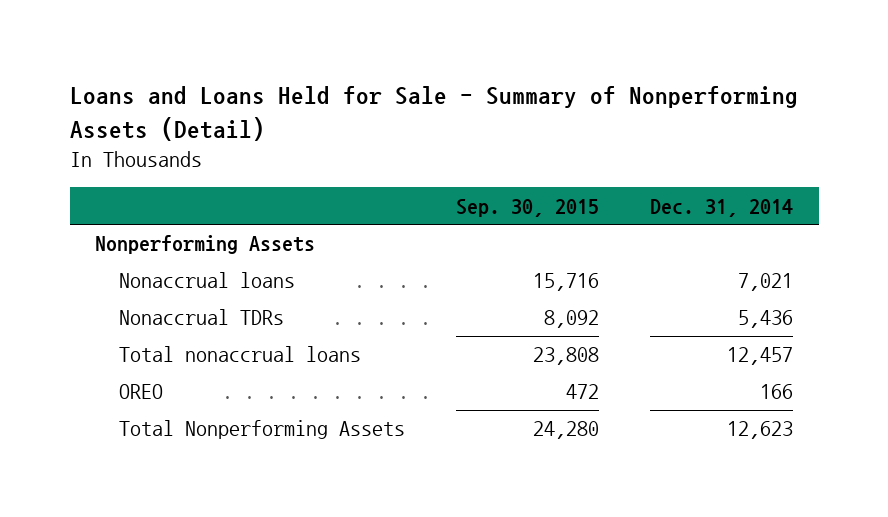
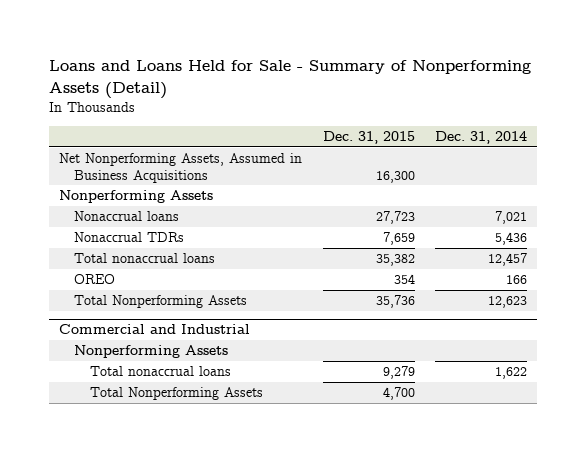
[456,198,600,217] Sep. 30, 2015 -> none
none -> [322,131,415,145] Dec. 31, 2015
none -> [59,153,303,183] Net Nonperforming Assets, Assumed in Business Acquisitions
none -> [59,324,251,335] Commercial and Industrial
none -> [74,345,229,359] Nonperforming Assets
none -> [89,366,231,377] Total nonaccrual loans
none -> [89,387,263,401] Total Nonperforming Assets

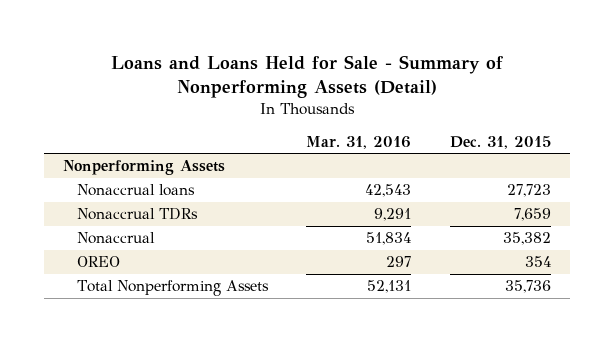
[435,131,528,145] Dec. 31, 2014 -> none
none -> [306,135,412,149] Mar. 31, 2016
[59,153,303,183] Net Nonperforming Assets, Assumed in Business Acquisitions -> none
[74,253,216,264] Total nonaccrual loans -> [76,232,155,245] Nonaccrual
[59,324,251,335] Commercial and Industrial -> none
[74,345,229,359] Nonperforming Assets -> none
[89,366,231,377] Total nonaccrual loans -> none
[89,387,263,401] Total Nonperforming Assets -> none

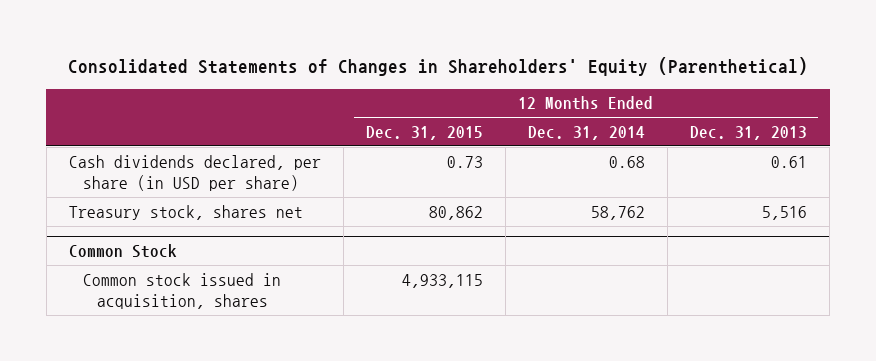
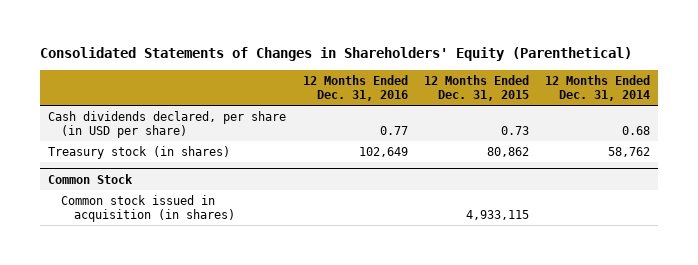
[689,125,807,140] Dec. 31, 2013 -> none
none -> [302,75,408,101] 12 Months Ended Dec. 31, 2016
[68,204,303,220] Treasury stock, shares net -> [48,145,231,159] Treasury stock (in shares)
[82,272,281,310] Common stock issued in acquisition, shares -> [61,194,235,222] Common stock issued in acquisition (in shares)

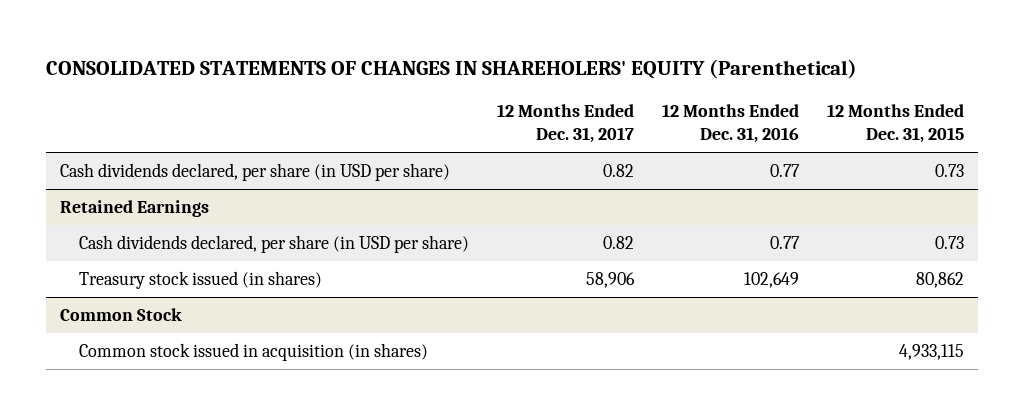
[40,47,633,62] Consolidated Statements of Changes in Shareholders' Equity (Parenthetical) -> [46,58,858,79] CONSOLIDATED STATEMENTS OF CHANGES IN SHAREHOLERS' EQUITY (Parenthetical)
[545,75,651,101] 12 Months Ended Dec. 31, 2014 -> none
none -> [497,104,635,144] 12 Months Ended Dec. 31, 2017
none -> [60,200,210,218] Retained Earnings
none -> [79,235,470,254] Cash dividends declared, per share (in USD per share)
[48,145,231,159] Treasury stock (in shares) -> [79,271,323,290] Treasury stock issued (in shares)

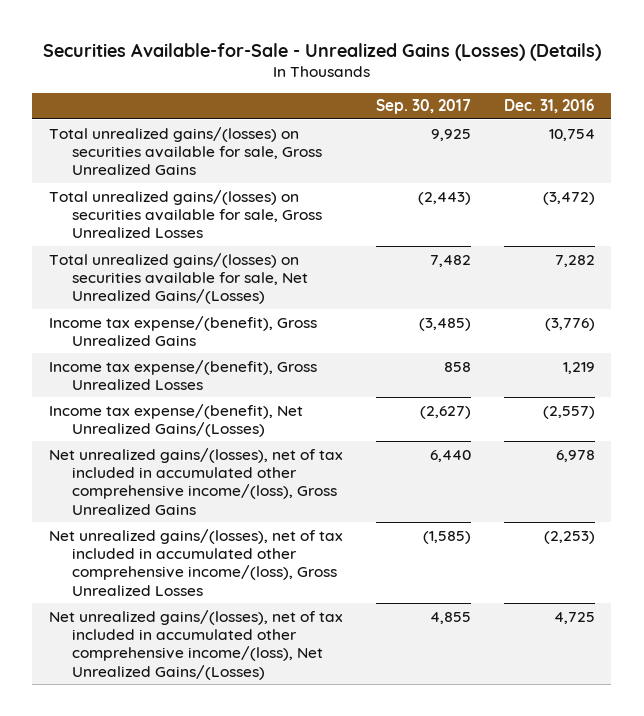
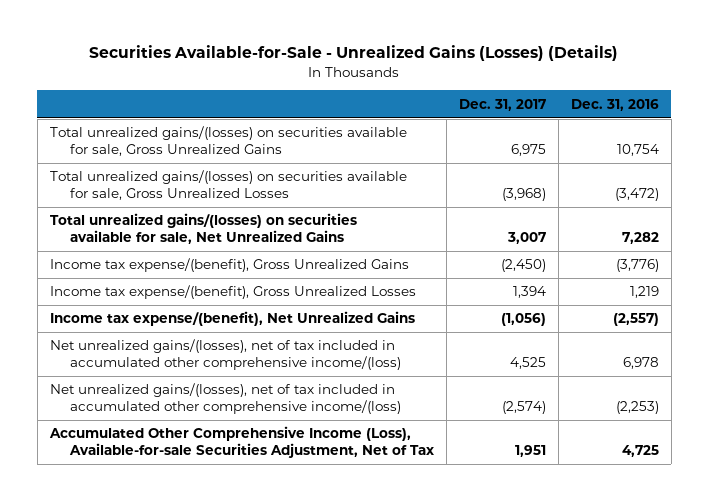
[375,99,471,115] Sep. 30, 2017 -> none
none -> [458,98,546,111] Dec. 31, 2017
[48,252,309,305] Total unrealized gains/(losses) on securities available for sale, Net Unrealized Gains/(Losses) -> [49,213,357,245] Total unrealized gains/(losses) on securities available for sale, Net Unrealized Gains
[48,403,303,437] Income tax expense/(benefit), Net Unrealized Gains/(Losses) -> [49,311,415,327] Income tax expense/(benefit), Net Unrealized Gains
[48,447,343,515] Net unrealized gains/(losses), net of tax included in accumulated other comprehensive income/(loss), Gross Unrealized Gains -> [49,339,401,371] Net unrealized gains/(losses), net of tax included in accumulated other comprehensive income/(loss)
[48,528,343,596] Net unrealized gains/(losses), net of tax included in accumulated other comprehensive income/(loss), Gross Unrealized Losses -> [49,383,401,415] Net unrealized gains/(losses), net of tax included in accumulated other comprehensive income/(loss)
[48,609,343,680] Net unrealized gains/(losses), net of tax included in accumulated other comprehensive income/(loss), Net Unrealized Gains/(Losses) -> [48,426,434,459] Accumulated Other Comprehensive Income (Loss), Available-for-sale Securities Adjustment, Net of Tax

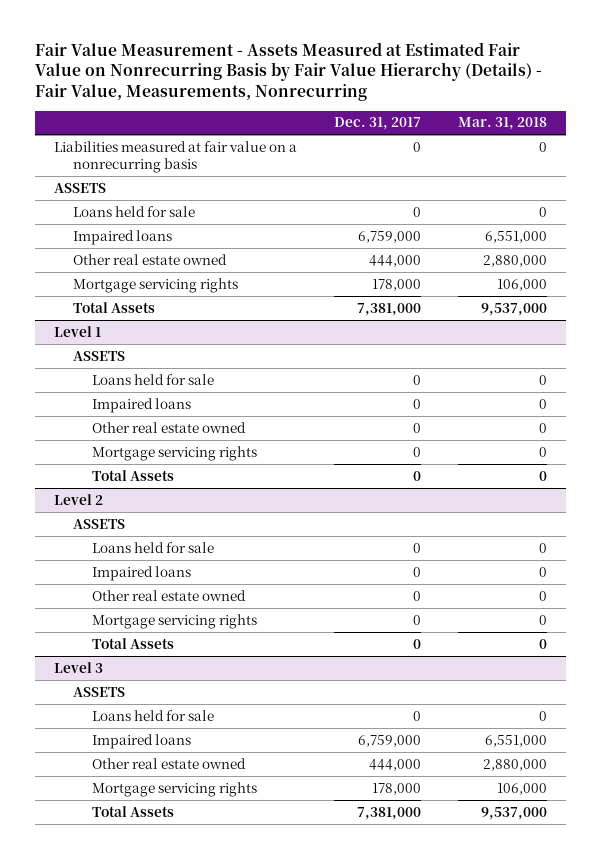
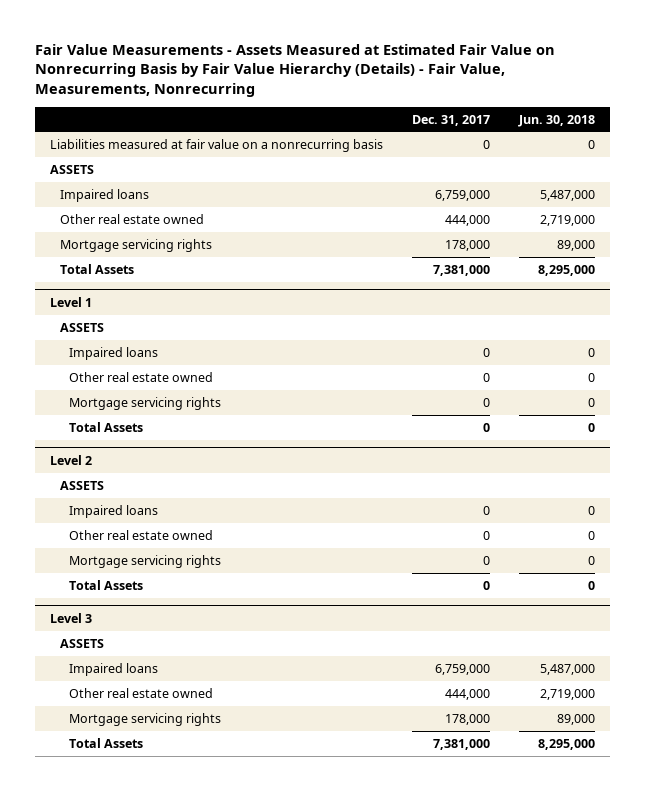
[34,41,542,102] Fair Value Measurement - Assets Measured at Estimated Fair Value on Nonrecurring Basis by Fair Value Hierarchy (Details) - Fair Value, Measurements, Nonrecurring -> [35,43,556,97] Fair Value Measurements - Assets Measured at Estimated Fair Value on Nonrecurring Basis by Fair Value Hierarchy (Details) - Fair Value, Measurements, Nonrecurring
[458,117,548,131] Mar. 31, 2018 -> none
none -> [518,114,596,127] Jun. 30, 2018
[72,205,195,217] Loans held for sale -> none
[92,373,215,385] Loans held for sale -> none
[92,541,215,553] Loans held for sale -> none
[92,709,215,721] Loans held for sale -> none

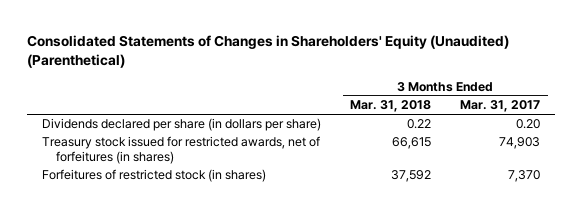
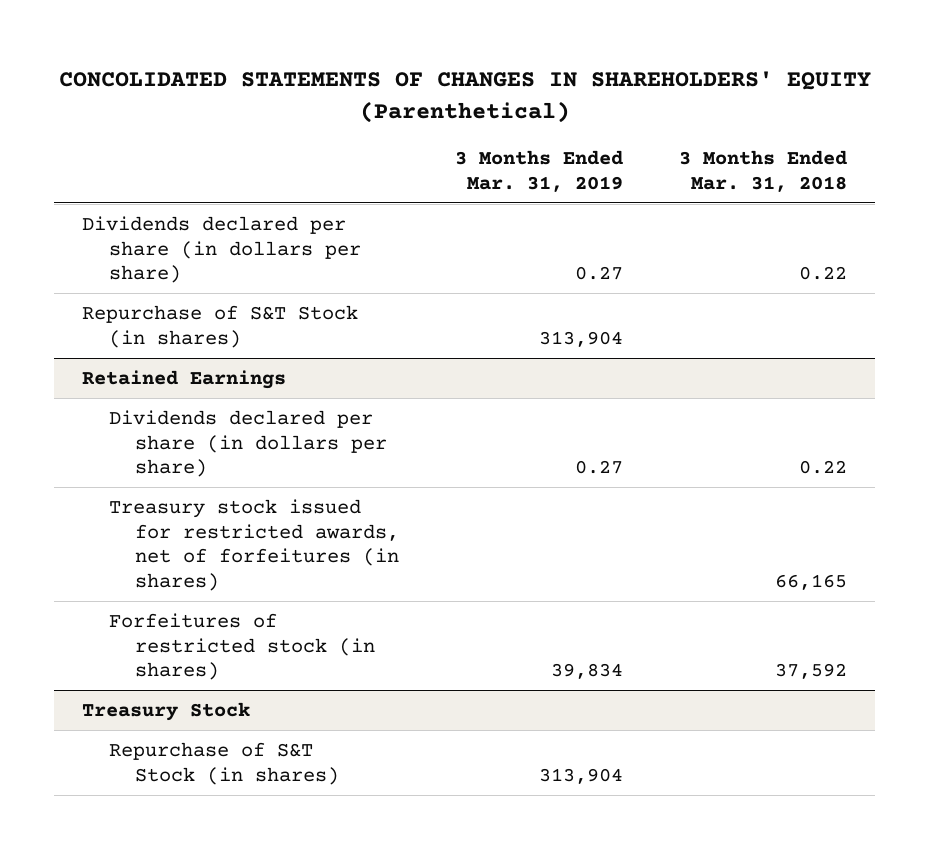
[27,35,510,69] Consolidated Statements of Changes in Shareholders' Equity (Unaudited) (Parenthetical) -> [58,70,871,123] CONCOLIDATED STATEMENTS OF CHANGES IN SHAREHOLDERS' EQUITY (Parenthetical)
[460,100,541,113] Mar. 31, 2017 -> none
none -> [455,150,624,192] 3 Months Ended Mar. 31, 2019
none -> [81,304,358,348] Repurchase of S&T Stock (in shares)
none -> [81,369,286,389] Retained Earnings
none -> [108,409,388,478] Dividends declared per share (in dollars per share)
[392,137,432,150] 66,615 -> [775,573,848,590] 66,165
none -> [81,701,250,721] Treasury Stock
none -> [108,741,340,785] Repurchase of S&T Stock (in shares)

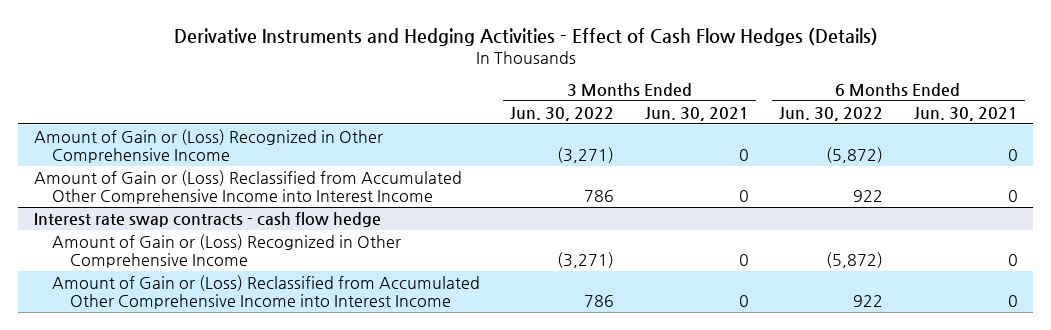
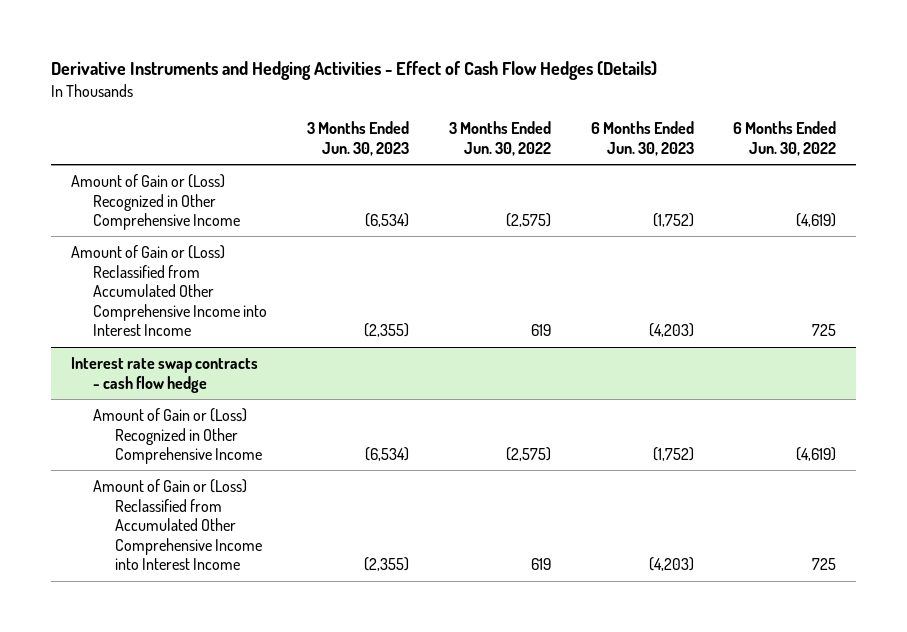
[644,106,749,121] Jun. 30, 2021 -> none
[913,106,1018,121] Jun. 30, 2021 -> none
none -> [306,121,409,156] 3 Months Ended Jun. 30, 2023
none -> [590,121,694,156] 6 Months Ended Jun. 30, 2023
[557,146,615,163] (3,271) -> [505,213,551,228] (2,575)
[826,146,884,163] (5,872) -> [796,213,837,228] (4,619)
[584,189,615,202] 786 -> [530,324,551,337] 619
[853,189,884,202] 922 -> [812,324,837,337] 725
[557,251,615,268] (3,271) -> [505,447,551,462] (2,575)
[826,251,884,268] (5,872) -> [796,447,837,462] (4,619)
[584,294,615,307] 786 -> [530,558,551,571] 619
[853,294,884,307] 922 -> [812,558,837,571] 725

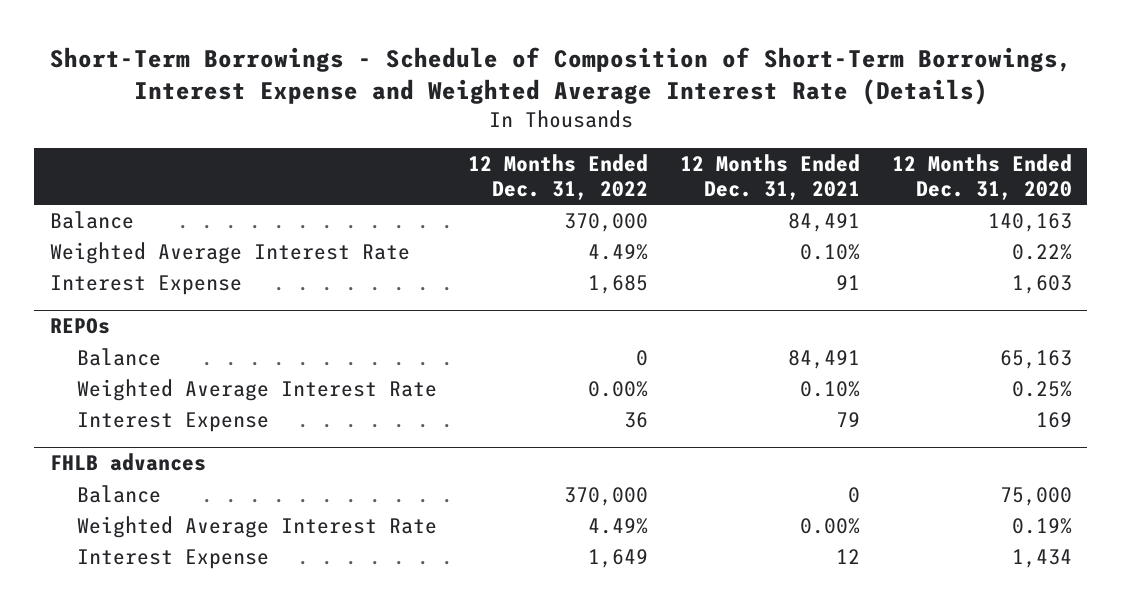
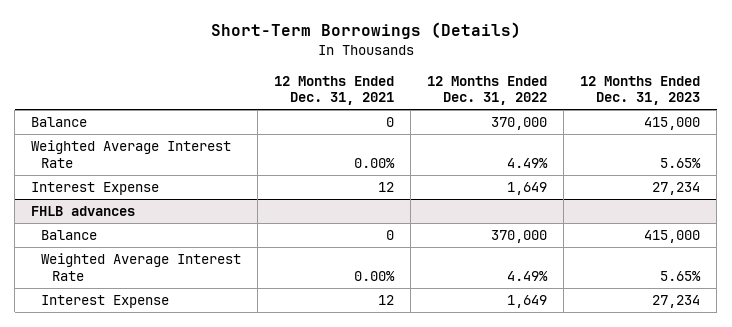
[49,46,1072,106] Short-Term Borrowings - Schedule of Composition of Short-Term Borrowings, Interest Expense and Weighted Average Interest Rate (Details) -> [210,22,521,40] Short-Term Borrowings (Details)
[891,153,1072,200] 12 Months Ended Dec. 31, 2020 -> none
none -> [580,75,701,106] 12 Months Ended Dec. 31, 2023
[50,318,111,335] REPOs -> none
[76,347,161,366] Balance -> none
[76,378,437,401] Weighted Average Interest Rate -> none
[76,411,269,432] Interest Expense -> none
[788,212,861,232] 84,491 -> [386,117,395,128] 0
[800,243,861,260] 0.10% -> [354,157,396,168] 0.00%
[588,274,649,294] 1,685 -> [507,182,548,196] 1,649
[836,274,861,290] 91 -> [378,182,395,193] 12

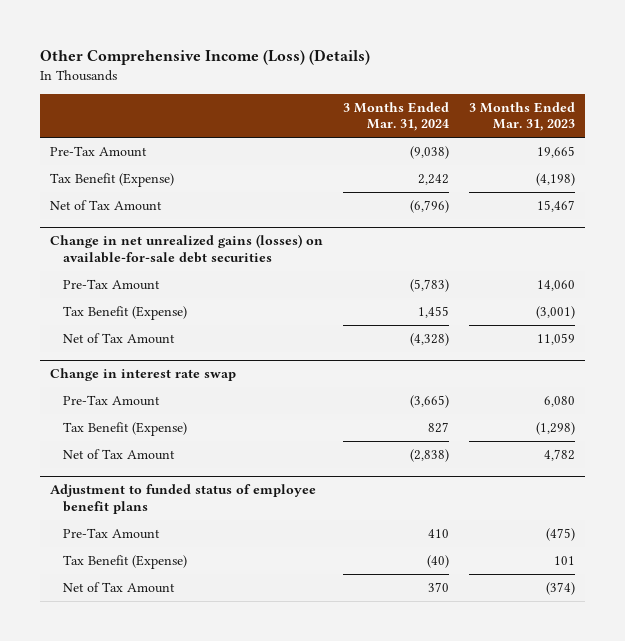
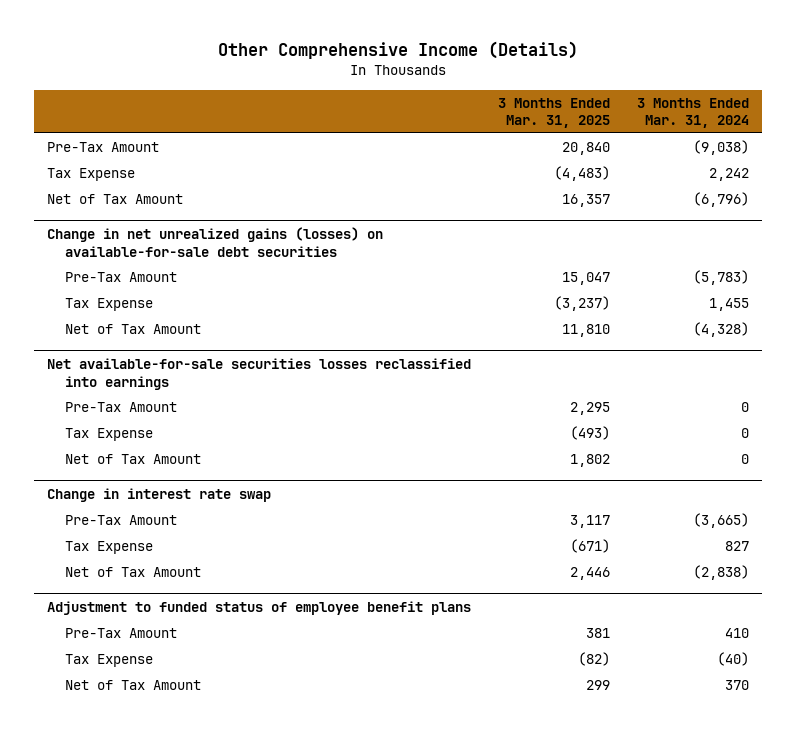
[39,49,370,66] Other Comprehensive Income (Loss) (Details) -> [218,41,579,60] Other Comprehensive Income (Details)
[469,101,576,132] 3 Months Ended Mar. 31, 2023 -> none
none -> [498,97,611,129] 3 Months Ended Mar. 31, 2025
[50,172,175,187] Tax Benefit (Expense) -> [47,167,136,181] Tax Expense
[63,305,188,320] Tax Benefit (Expense) -> [64,297,153,311] Tax Expense
none -> [47,357,472,390] Net available-for-sale securities losses reclassified into earnings
none -> [64,401,177,412] Pre-Tax Amount
none -> [64,427,153,441] Tax Expense
none -> [64,453,201,464] Net of Tax Amount
[63,421,188,436] Tax Benefit (Expense) -> [64,540,153,554] Tax Expense
[63,554,188,569] Tax Benefit (Expense) -> [64,653,153,667] Tax Expense

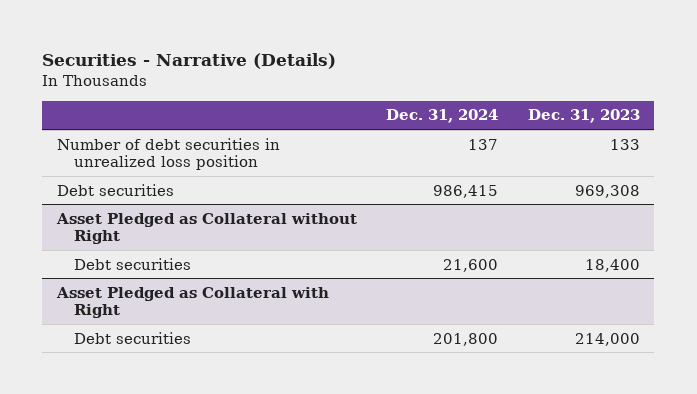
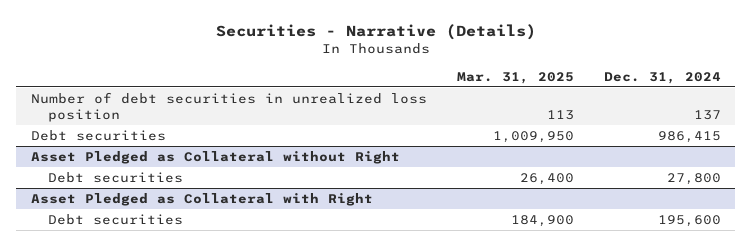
[527,109,640,124] Dec. 31, 2023 -> none
none -> [456,71,574,84] Mar. 31, 2025
[443,258,499,272] 21,600 -> [666,172,721,185] 27,800
[433,332,499,346] 201,800 -> [657,214,721,227] 195,600

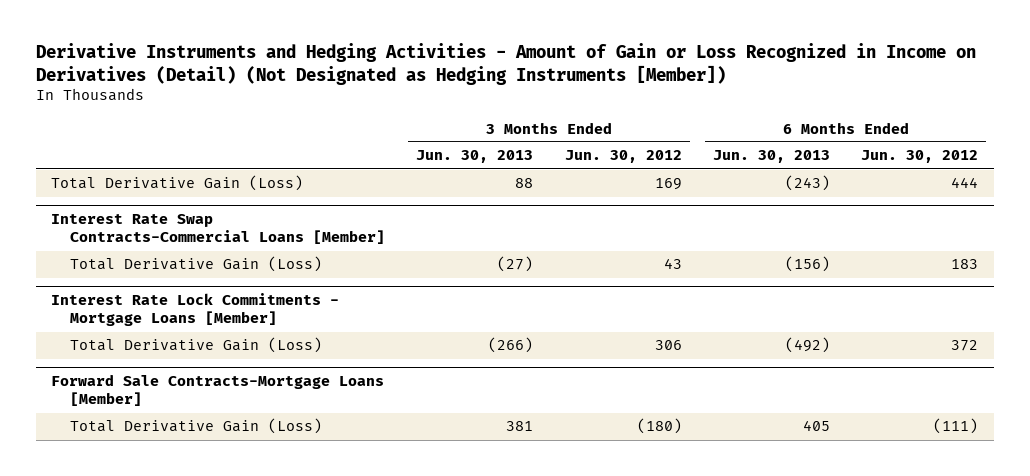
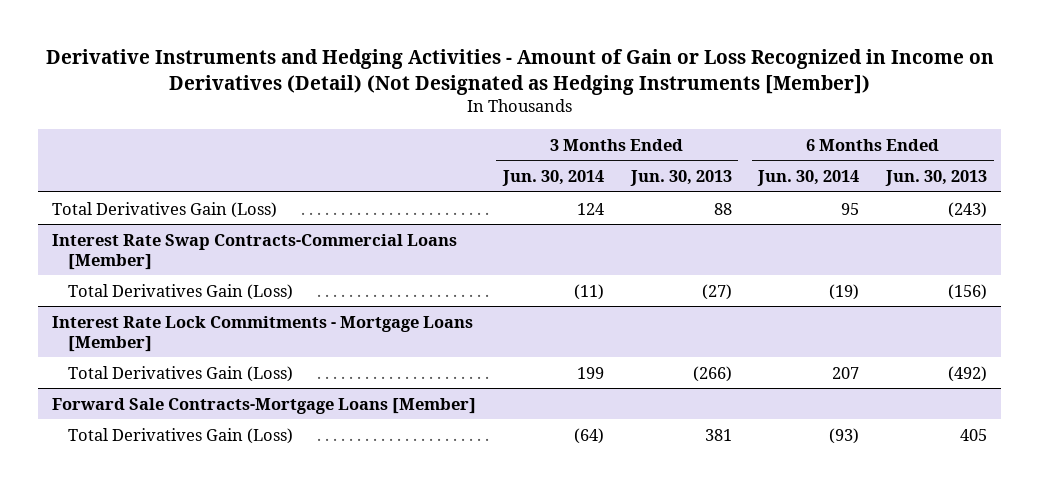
[564,150,682,164] Jun. 30, 2012 -> none
[861,150,979,164] Jun. 30, 2012 -> none
none -> [501,169,604,186] Jun. 30, 2014
none -> [757,169,860,186] Jun. 30, 2014
[51,175,304,192] Total Derivative Gain (Loss) -> [51,201,277,218] Total Derivatives Gain (Loss)
[69,256,322,273] Total Derivative Gain (Loss) -> [68,283,294,300] Total Derivatives Gain (Loss)
[69,337,322,354] Total Derivative Gain (Loss) -> [68,365,294,382] Total Derivatives Gain (Loss)
[69,418,322,435] Total Derivative Gain (Loss) -> [68,427,294,444] Total Derivatives Gain (Loss)

